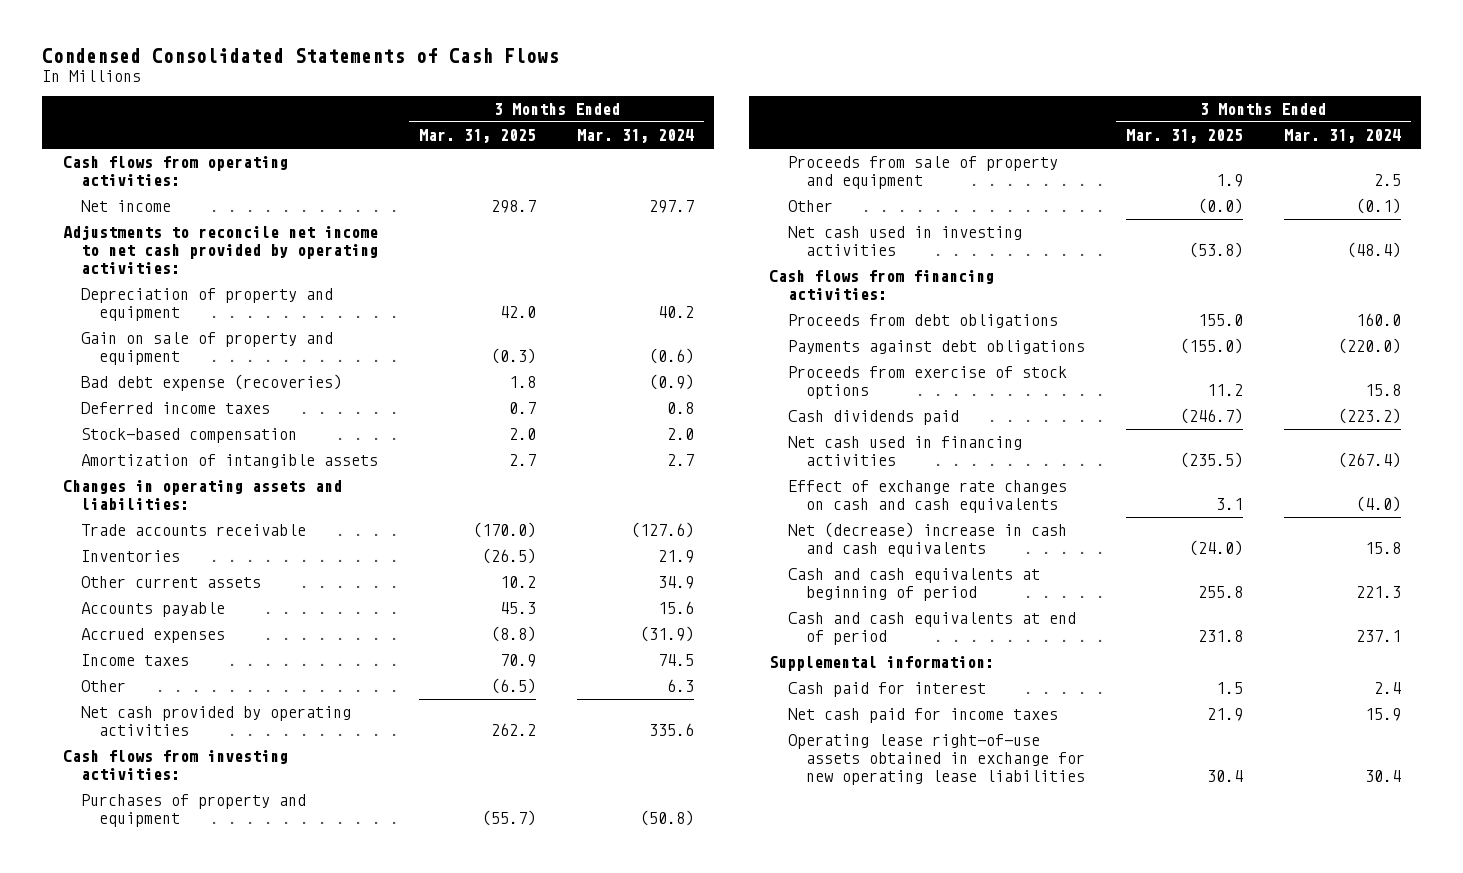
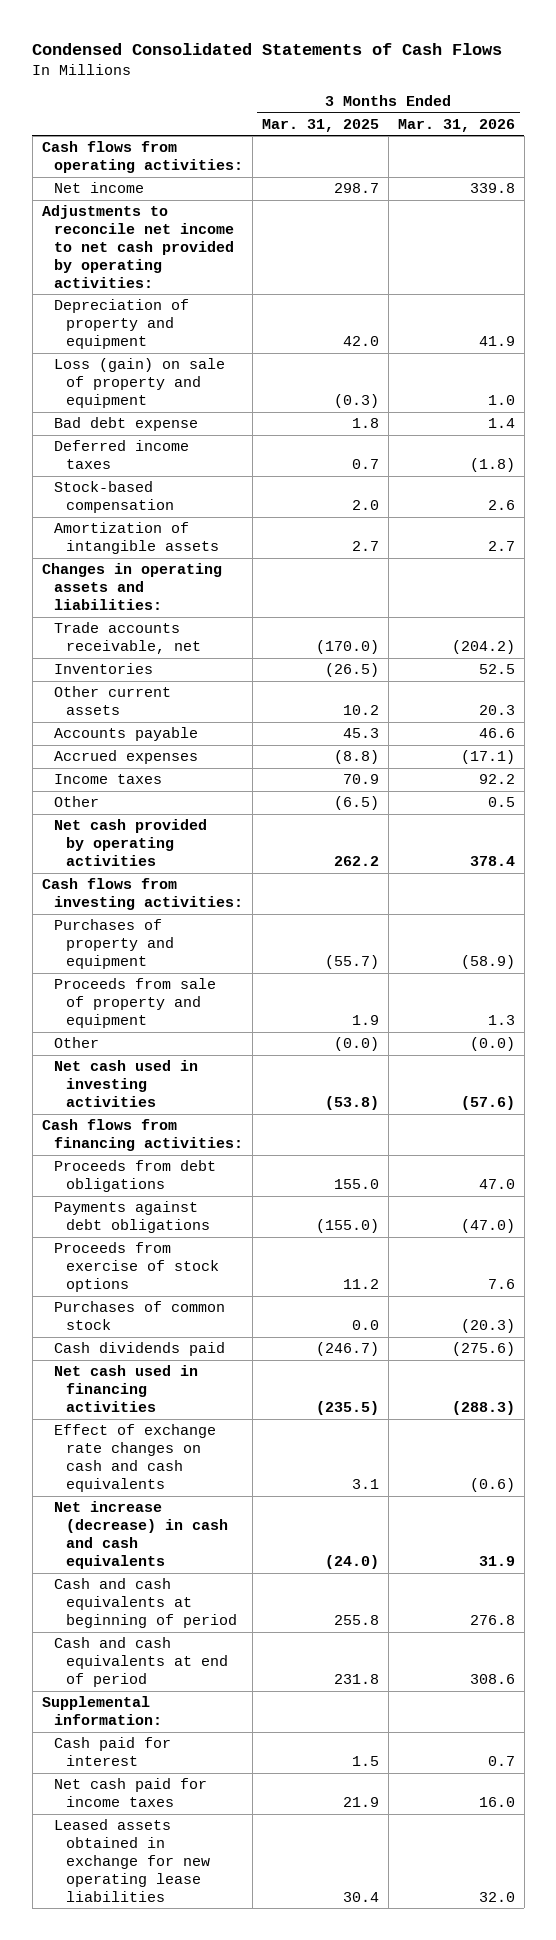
[577,129,695,144] Mar. 31, 2024 -> none
none -> [397,118,515,132] Mar. 31, 2026
[80,332,333,366] Gain on sale of property and equipment -> [54,358,226,409] Loss (gain) on sale of property and equipment
[80,374,342,392] Bad debt expense (recoveries) -> [54,417,199,432] Bad debt expense
[80,524,306,537] Trade accounts receivable -> [54,622,202,655] Trade accounts receivable, net
none -> [54,1301,226,1331] Purchases of common stock
[787,522,1067,558] Net (decrease) increase in cash and cash equivalents -> [54,1501,229,1570] Net increase (decrease) in cash and cash equivalents
[787,734,1086,785] Operating lease right-of-use assets obtained in exchange for new operating lease liabilities -> [54,1819,211,1902] Leased assets obtained in exchange for new operating lease liabilities

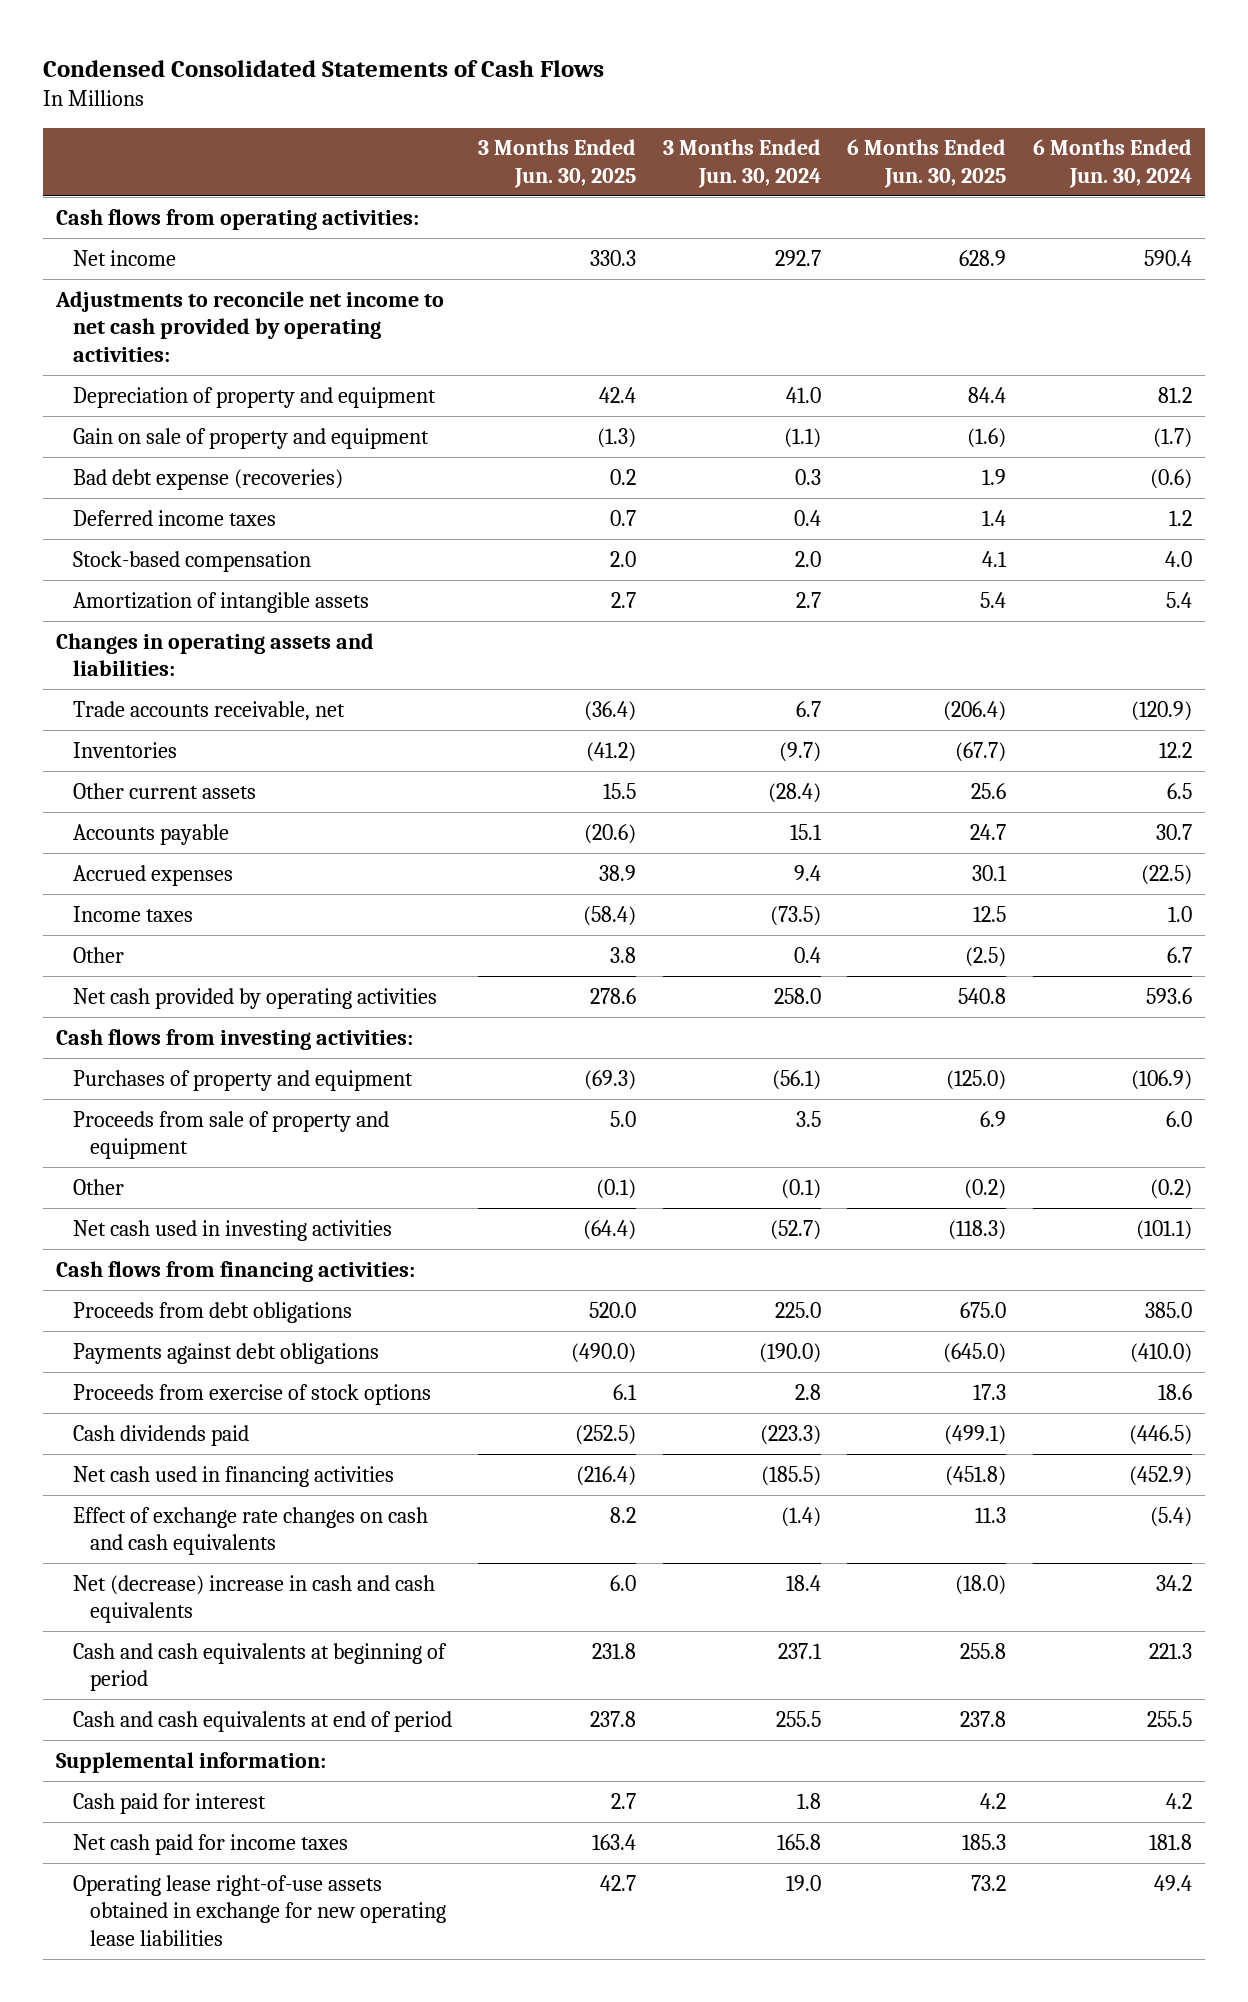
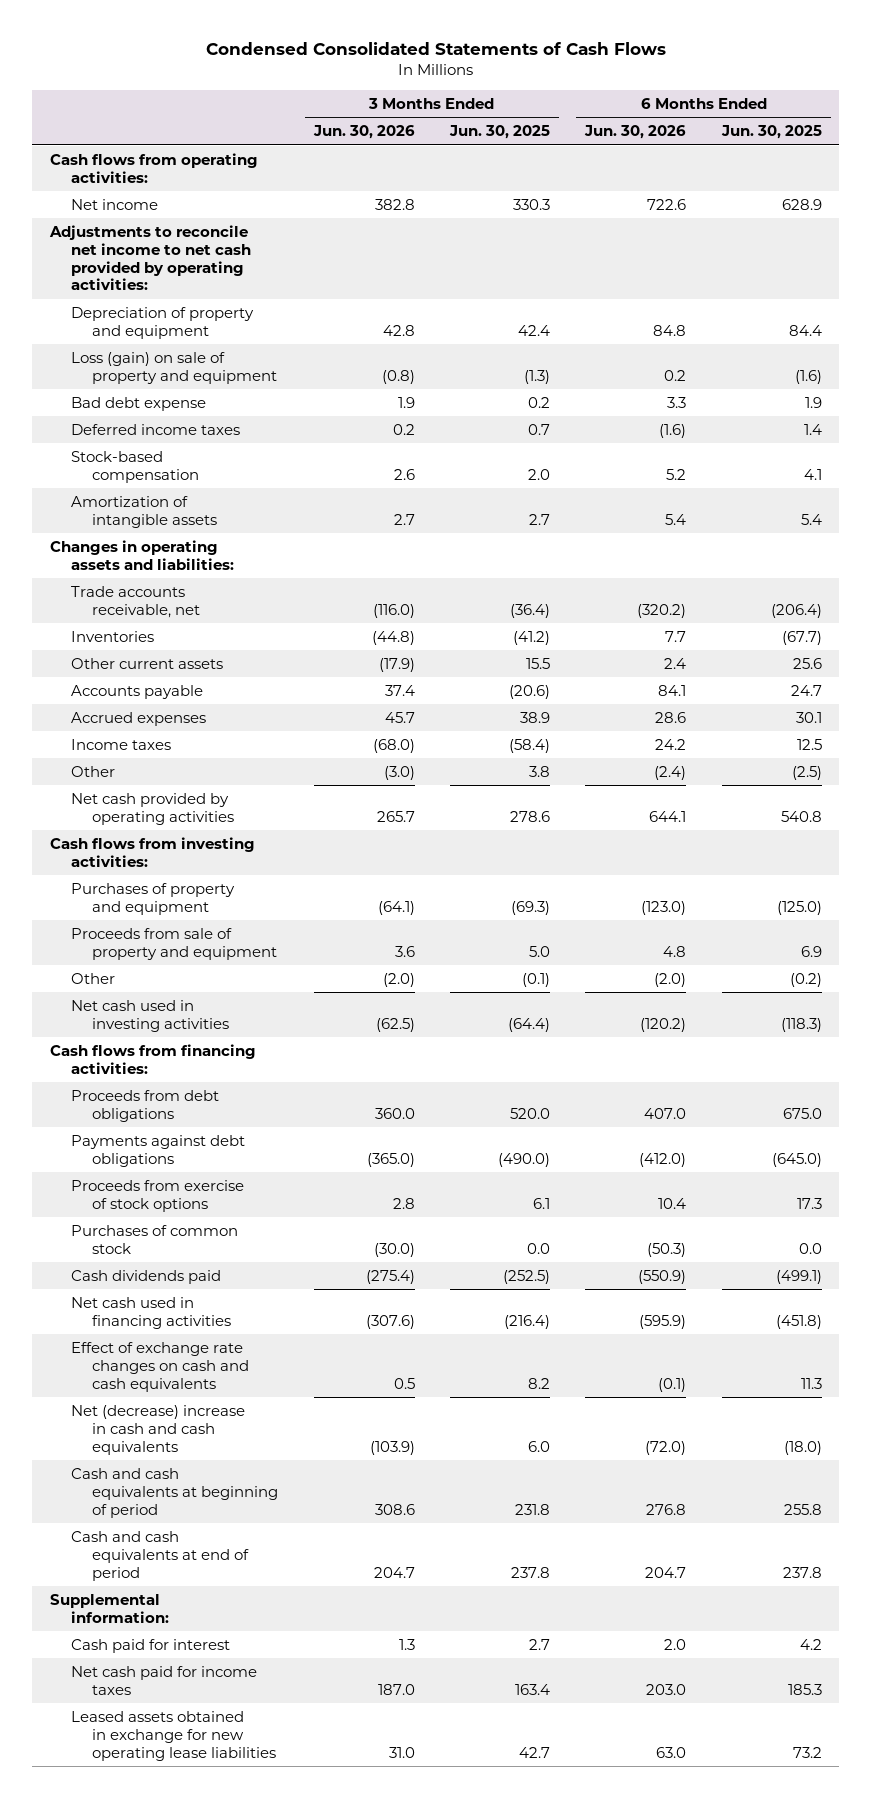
[662,139,821,189] 3 Months Ended Jun. 30, 2024 -> none
[1032,139,1192,189] 6 Months Ended Jun. 30, 2024 -> none
none -> [312,125,415,140] Jun. 30, 2026
none -> [584,125,687,140] Jun. 30, 2026
[72,427,429,449] Gain on sale of property and equipment -> [70,351,278,384] Loss (gain) on sale of property and equipment
[72,468,343,490] Bad debt expense (recoveries) -> [70,396,206,411] Bad debt expense
none -> [70,1224,238,1254] Purchases of common stock
[72,1874,446,1947] Operating lease right-of-use assets obtained in exchange for new operating lease liabilities -> [70,1710,277,1761] Leased assets obtained in exchange for new operating lease liabilities

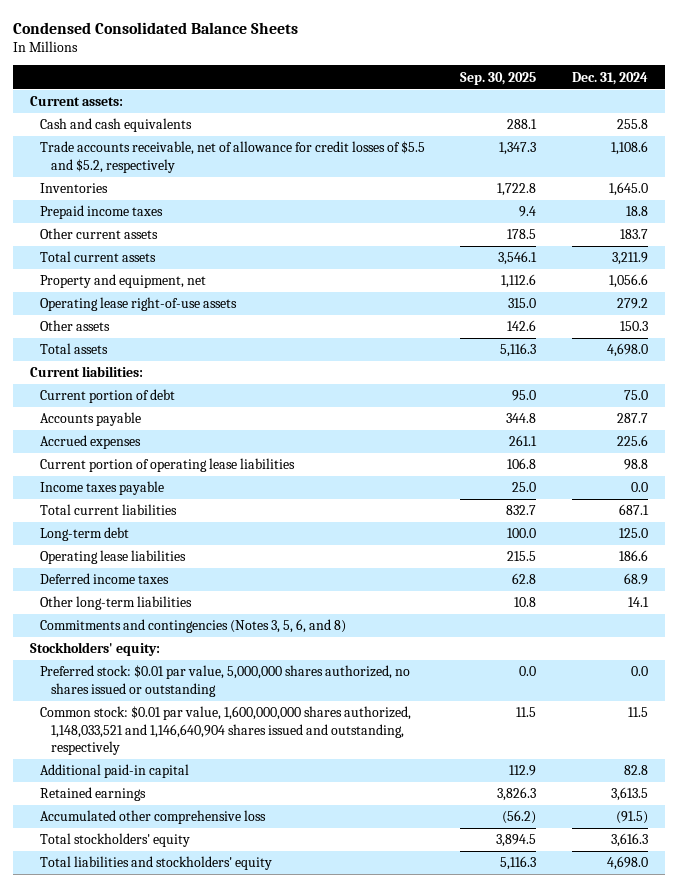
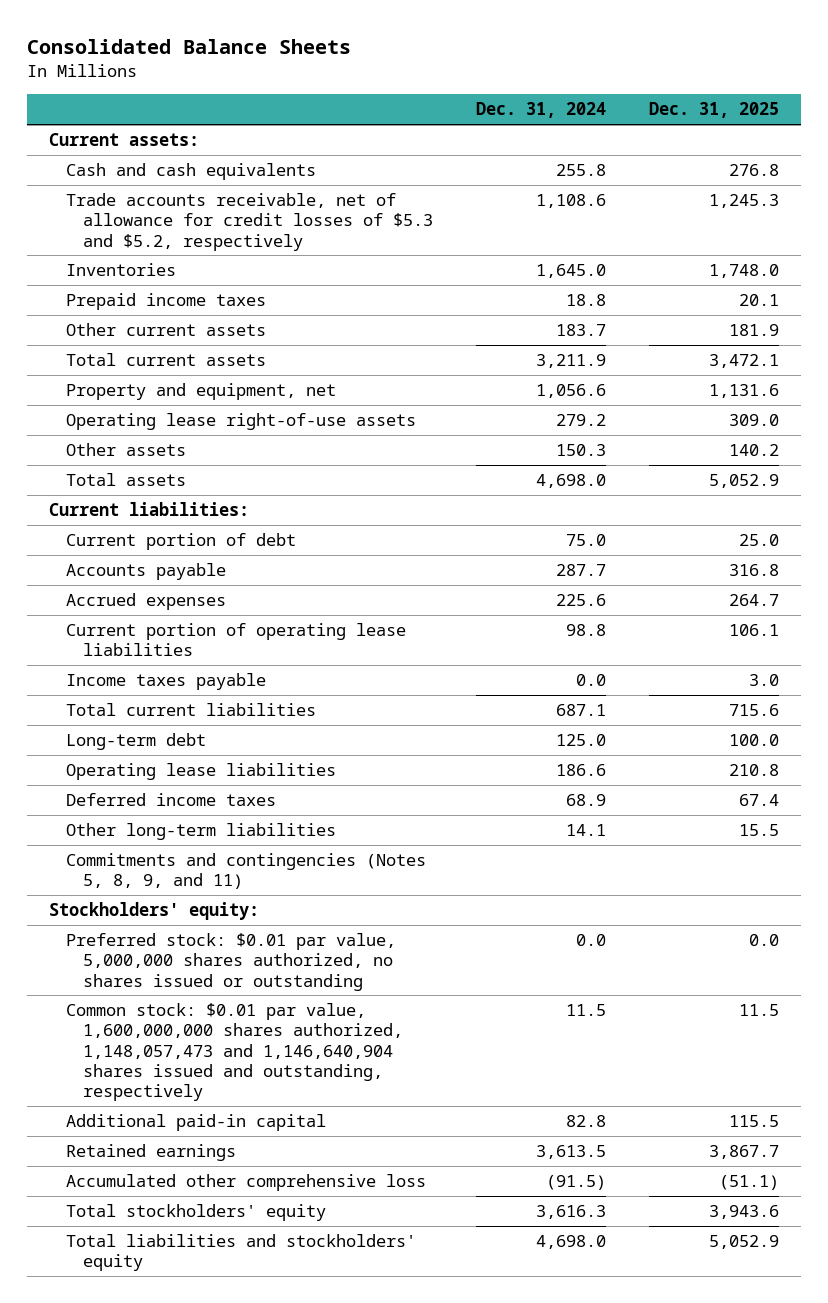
[12,21,298,34] Condensed Consolidated Balance Sheets -> [27,38,352,54] Consolidated Balance Sheets
[460,71,537,85] Sep. 30, 2025 -> none
none -> [648,102,779,119] Dec. 31, 2025
[40,141,426,173] Trade accounts receivable, net of allowance for credit losses of $5.5 and $5.2, respectively -> [65,193,433,251] Trade accounts receivable, net of allowance for credit losses of $5.3 and $5.2, respectively
[40,619,347,634] Commitments and contingencies (Notes 3, 5, 6, and 8) -> [65,853,426,890] Commitments and contingencies (Notes 5, 8, 9, and 11)
[40,706,412,756] Common stock: $0.01 par value, 1,600,000,000 shares authorized, 1,148,033,521 and 1,146,640,904 shares issued and outstanding, respectively -> [65,1003,403,1102] Common stock: $0.01 par value, 1,600,000,000 shares authorized, 1,148,057,473 and 1,146,640,904 shares issued and outstanding, respectively

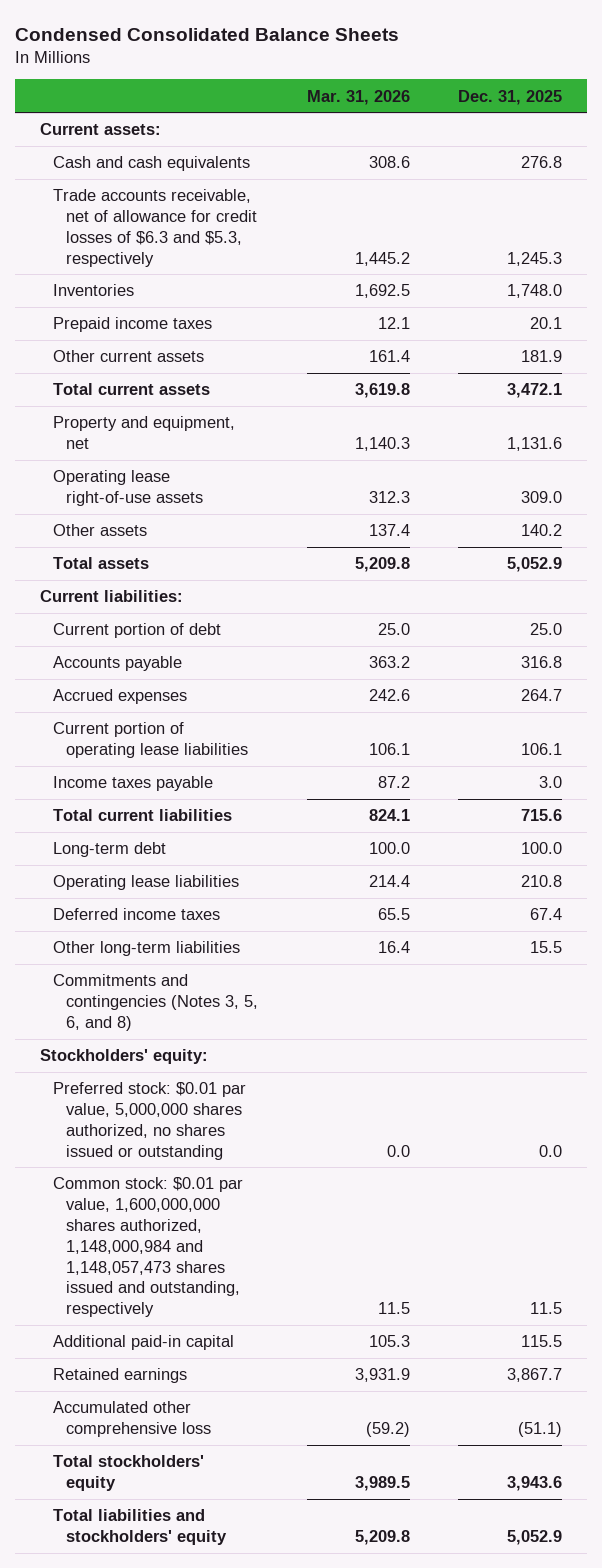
[27,38,352,54] Consolidated Balance Sheets -> [15,27,400,41] Condensed Consolidated Balance Sheets
[475,102,606,119] Dec. 31, 2024 -> none
none -> [306,89,410,105] Mar. 31, 2026
[65,193,433,251] Trade accounts receivable, net of allowance for credit losses of $5.3 and $5.2, respectively -> [52,189,257,267] Trade accounts receivable, net of allowance for credit losses of $6.3 and $5.3, respectively
[65,853,426,890] Commitments and contingencies (Notes 5, 8, 9, and 11) -> [52,974,258,1031] Commitments and contingencies (Notes 3, 5, 6, and 8)
[65,1003,403,1102] Common stock: $0.01 par value, 1,600,000,000 shares authorized, 1,148,057,473 and 1,146,640,904 shares issued and outstanding, respectively -> [52,1177,243,1318] Common stock: $0.01 par value, 1,600,000,000 shares authorized, 1,148,000,984 and 1,148,057,473 shares issued and outstanding, respectively

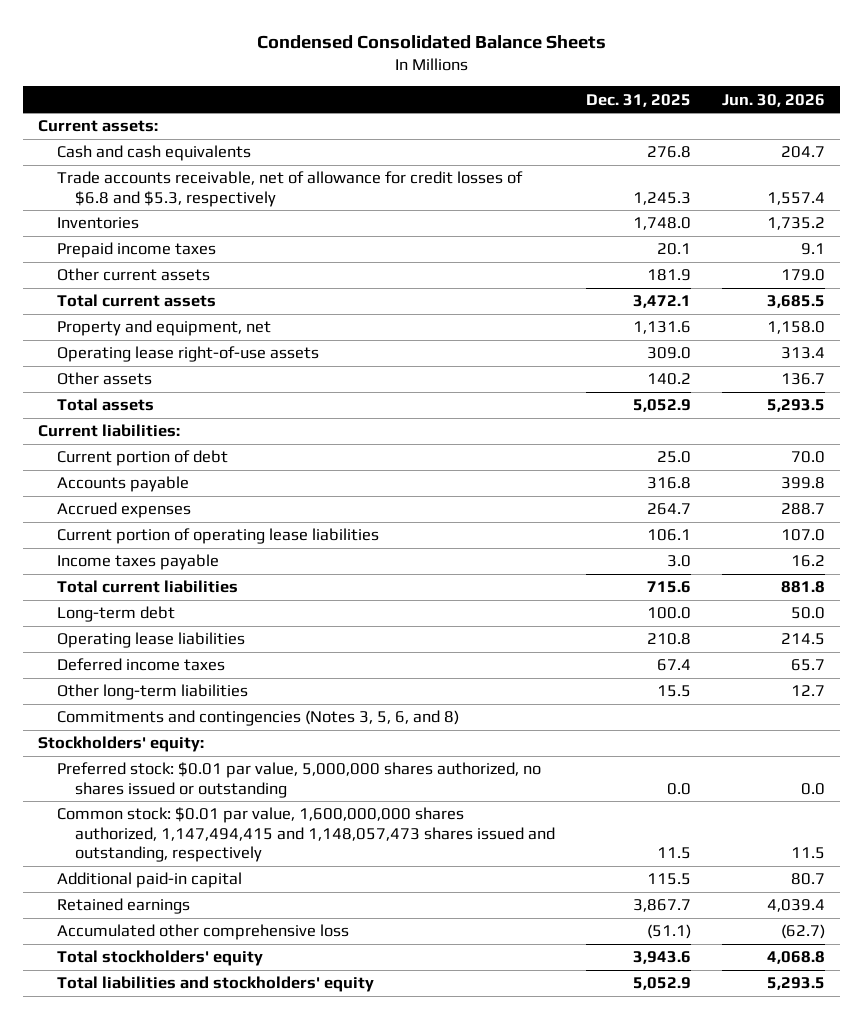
[306,89,410,105] Mar. 31, 2026 -> none
none -> [721,93,825,107] Jun. 30, 2026
[52,189,257,267] Trade accounts receivable, net of allowance for credit losses of $6.3 and $5.3, respectively -> [56,171,523,207] Trade accounts receivable, net of allowance for credit losses of $6.8 and $5.3, respectively
[52,1177,243,1318] Common stock: $0.01 par value, 1,600,000,000 shares authorized, 1,148,000,984 and 1,148,057,473 shares issued and outstanding, respectively -> [56,807,555,863] Common stock: $0.01 par value, 1,600,000,000 shares authorized, 1,147,494,415 and 1,148,057,473 shares issued and outstanding, respectively

